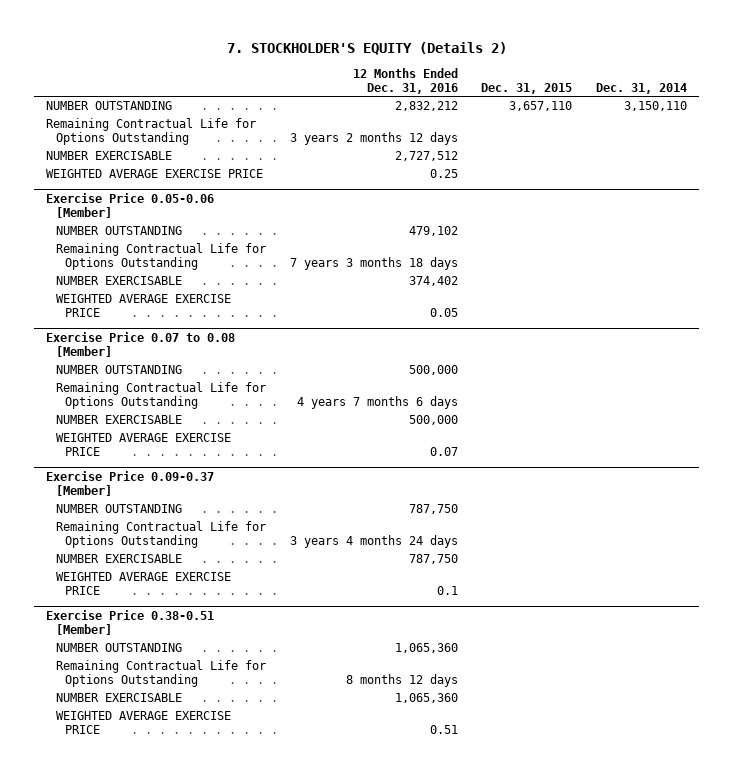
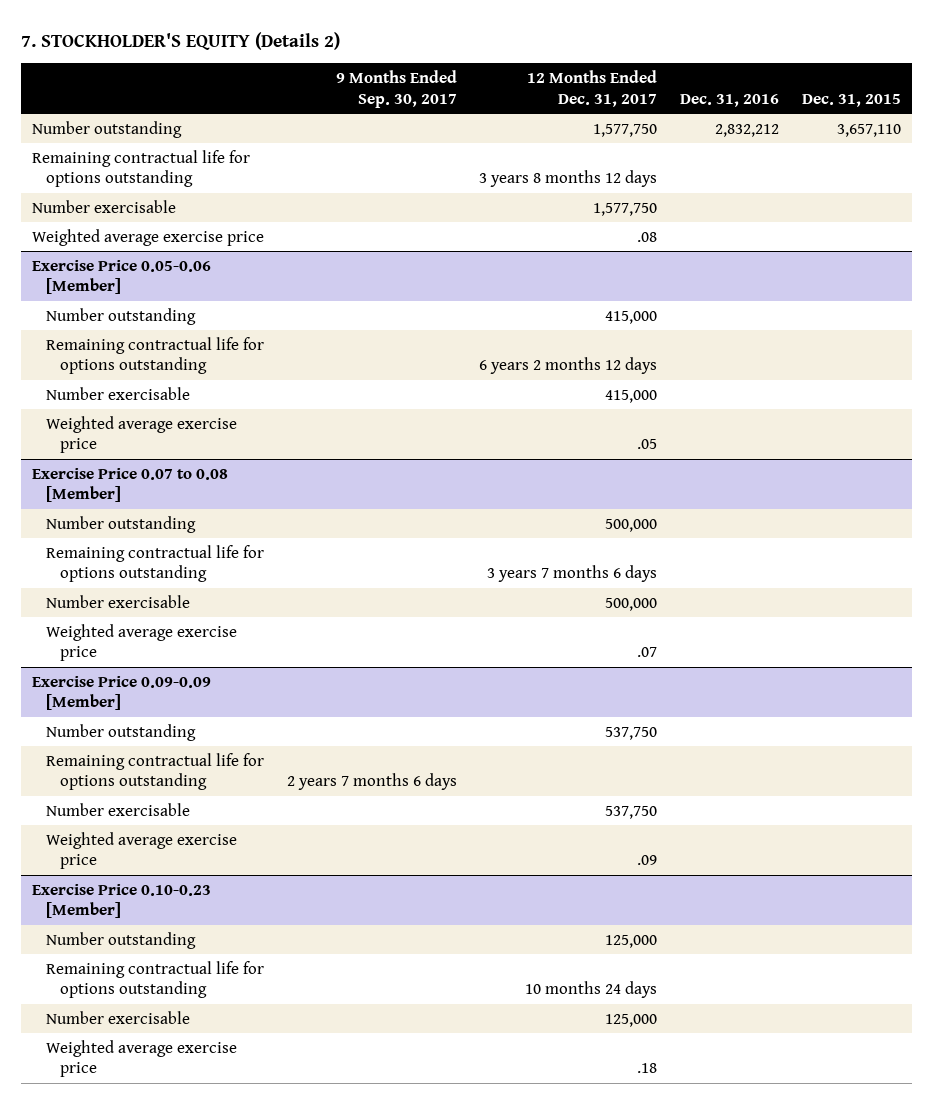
[352,67,458,94] 12 Months Ended Dec. 31, 2016 -> none
[596,82,688,94] Dec. 31, 2014 -> none
none -> [335,69,457,108] 9 Months Ended Sep. 30, 2017
none -> [527,69,658,107] 12 Months Ended Dec. 31, 2017
none -> [679,93,779,107] Dec. 31, 2016
[46,101,173,111] NUMBER OUTSTANDING -> [32,120,183,138] Number outstanding
[46,118,257,146] Remaining Contractual Life for Options Outstanding -> [32,149,251,188] Remaining contractual life for options outstanding
[46,151,173,161] NUMBER EXERCISABLE -> [32,199,177,213] Number exercisable
[46,169,264,179] WEIGHTED AVERAGE EXERCISE PRICE -> [32,228,265,246] Weighted average exercise price
[55,226,182,236] NUMBER OUTSTANDING -> [46,307,197,325] Number outstanding
[55,243,266,271] Remaining Contractual Life for Options Outstanding -> [46,336,265,375] Remaining contractual life for options outstanding
[55,276,182,286] NUMBER EXERCISABLE -> [46,386,191,400] Number exercisable
[55,294,231,318] WEIGHTED AVERAGE EXERCISE PRICE -> [46,415,238,454] Weighted average exercise price
[46,471,215,497] Exercise Price 0.09-0.37 [Member] -> none
[55,504,182,514] NUMBER OUTSTANDING -> none
[55,521,266,549] Remaining Contractual Life for Options Outstanding -> none
[55,554,182,564] NUMBER EXERCISABLE -> none
[55,572,231,596] WEIGHTED AVERAGE EXERCISE PRICE -> none
[46,610,215,636] Exercise Price 0.38-0.51 [Member] -> none
[55,643,182,653] NUMBER OUTSTANDING -> none
[55,660,266,688] Remaining Contractual Life for Options Outstanding -> none
[55,693,182,703] NUMBER EXERCISABLE -> none
[55,711,231,735] WEIGHTED AVERAGE EXERCISE PRICE -> none
[55,365,182,375] NUMBER OUTSTANDING -> [46,515,197,533] Number outstanding
[55,382,266,410] Remaining Contractual Life for Options Outstanding -> [46,544,265,583] Remaining contractual life for options outstanding
[55,415,182,425] NUMBER EXERCISABLE -> [46,594,191,608] Number exercisable
[55,433,231,457] WEIGHTED AVERAGE EXERCISE PRICE -> [46,623,238,662] Weighted average exercise price
none -> [32,675,212,711] Exercise Price 0.09-0.09 [Member]
none -> [46,723,197,741] Number outstanding
none -> [46,752,265,791] Remaining contractual life for options outstanding
none -> [46,802,191,816] Number exercisable
none -> [46,831,238,870] Weighted average exercise price
none -> [32,883,212,919] Exercise Price 0.10-0.23 [Member]
none -> [46,931,197,949] Number outstanding
none -> [46,960,265,999] Remaining contractual life for options outstanding
none -> [46,1010,191,1024] Number exercisable
none -> [46,1039,238,1078] Weighted average exercise price

